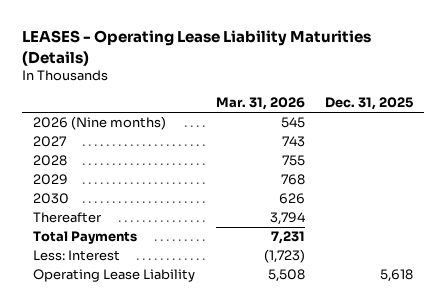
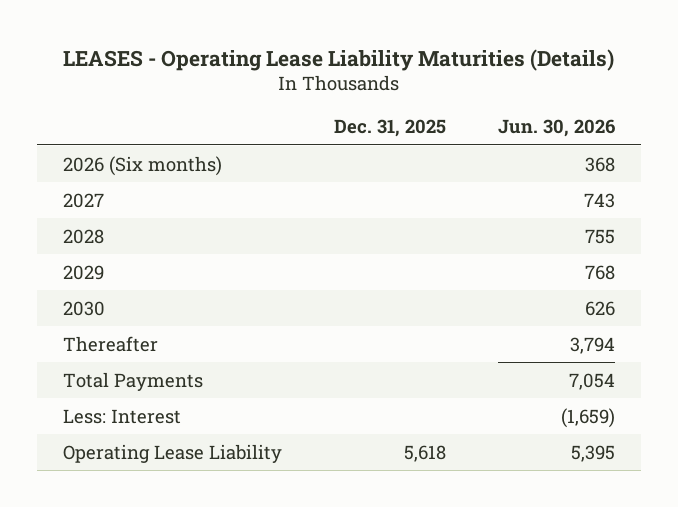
[215,97,305,111] Mar. 31, 2026 -> none
none -> [497,119,615,138] Jun. 30, 2026
[32,116,166,131] 2026 (Nine months) -> [63,155,223,176] 2026 (Six months)

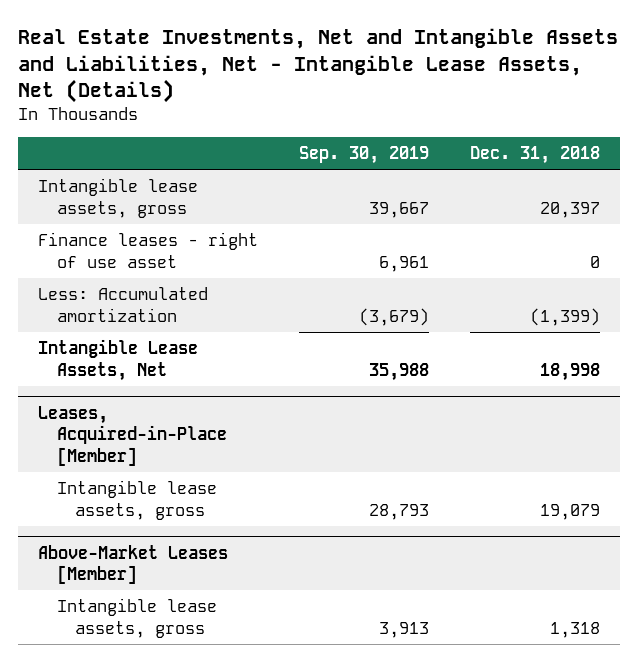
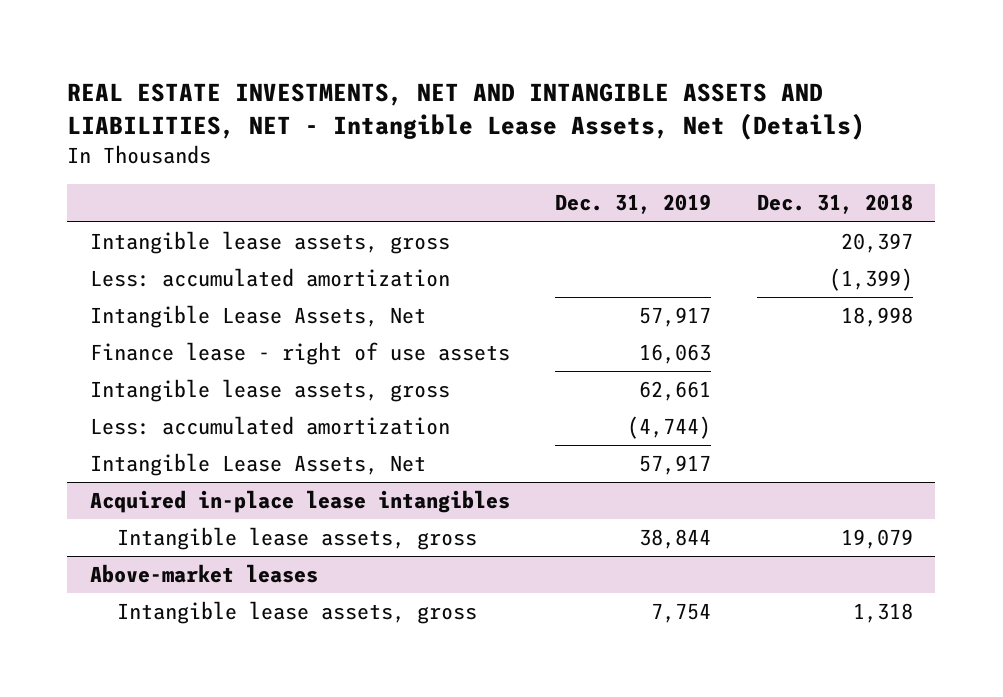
[17,28,618,104] Real Estate Investments, Net and Intangible Assets and Liabilities, Net - Intangible Lease Assets, Net (Details) -> [67,82,866,140] REAL ESTATE INVESTMENTS, NET AND INTANGIBLE ASSETS AND LIABILITIES, NET - Intangible Lease Assets, Net (Details)
[299,146,430,165] Sep. 30, 2019 -> none
none -> [555,194,712,215] Dec. 31, 2019
[38,231,259,268] Finance leases - right of use asset -> none
[38,286,209,322] Less: Accumulated amortization -> [90,268,451,288] Less: accumulated amortization
none -> [90,342,511,366] Finance lease - right of use assets
none -> [90,379,451,403] Intangible lease assets, gross
none -> [90,416,451,436] Less: accumulated amortization
none -> [90,453,427,477] Intangible Lease Assets, Net
[38,405,227,466] Leases, Acquired-in-Place [Member] -> [90,490,511,514] Acquired in-place lease intangibles
[38,544,229,585] Above-Market Leases [Member] -> [90,564,319,584] Above-market leases

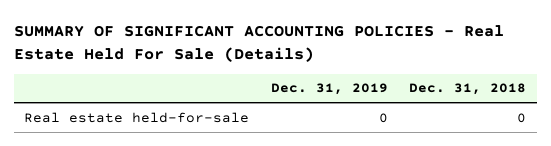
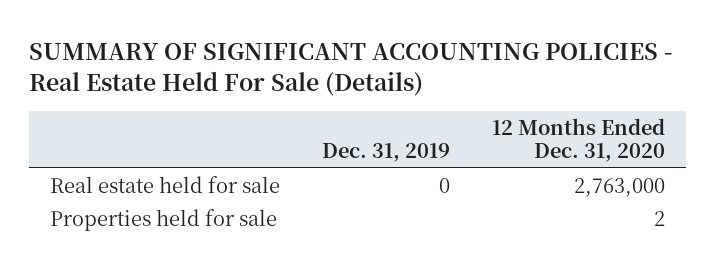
[409,83,527,96] Dec. 31, 2018 -> none
none -> [491,117,665,163] 12 Months Ended Dec. 31, 2020
[24,111,250,123] Real estate held-for-sale -> [50,175,281,193] Real estate held for sale
none -> [50,208,278,231] Properties held for sale

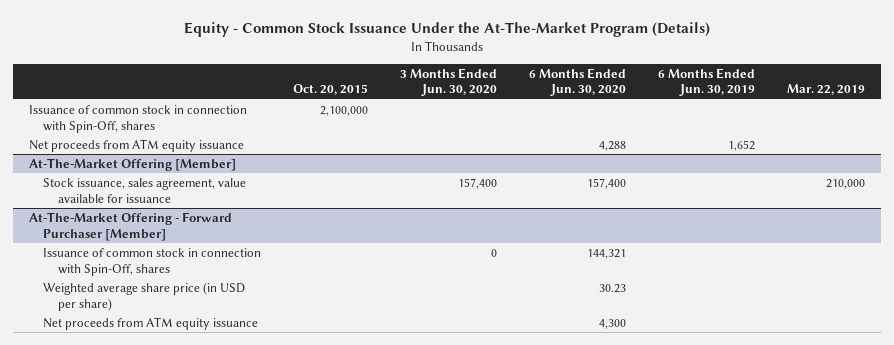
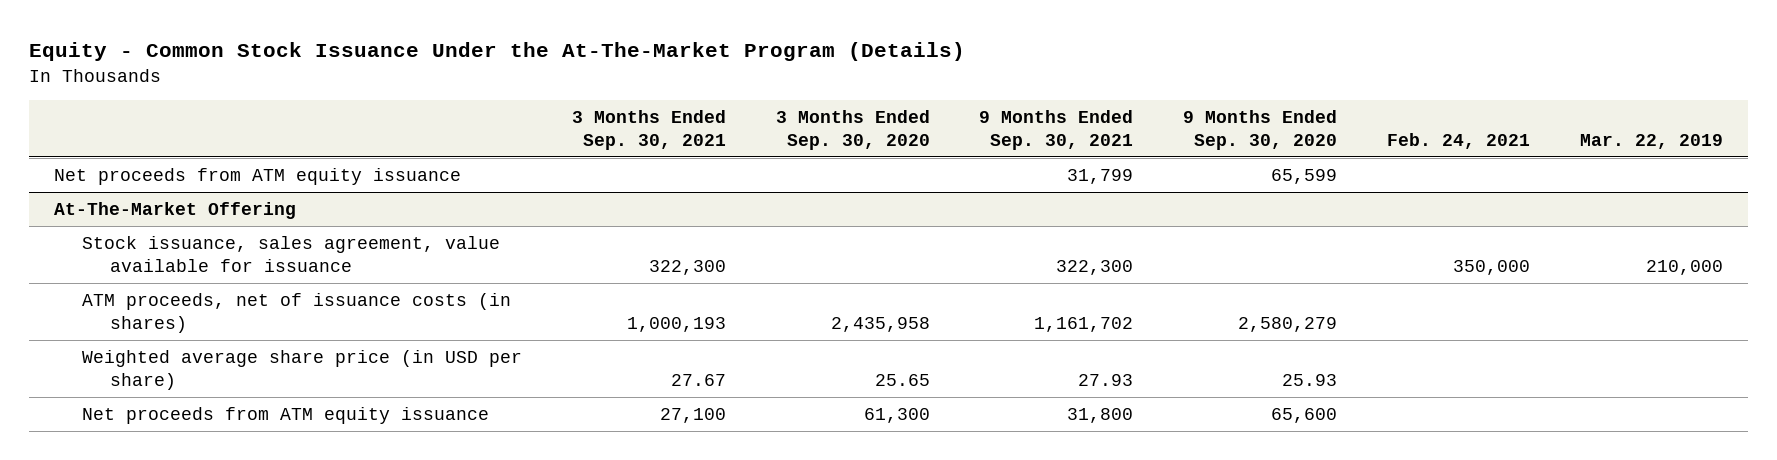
[293,84,369,96] Oct. 20, 2015 -> none
[400,67,498,97] 3 Months Ended Jun. 30, 2020 -> none
[529,67,627,97] 6 Months Ended Jun. 30, 2020 -> none
[658,67,756,97] 6 Months Ended Jun. 30, 2019 -> none
none -> [571,110,726,150] 3 Months Ended Sep. 30, 2021
none -> [775,110,930,150] 3 Months Ended Sep. 30, 2020
none -> [979,110,1134,150] 9 Months Ended Sep. 30, 2021
none -> [1183,110,1338,150] 9 Months Ended Sep. 30, 2020
none -> [1387,132,1531,149] Feb. 24, 2021
[28,104,247,133] Issuance of common stock in connection with Spin-Off, shares -> none
[28,157,236,171] At-The-Market Offering [Member] -> [54,202,297,220] At-The-Market Offering
[28,211,232,241] At-The-Market Offering - Forward Purchaser [Member] -> none
[43,247,262,276] Issuance of common stock in connection with Spin-Off, shares -> none
[43,281,246,311] Weighted average share price (in USD per share) -> none
[43,316,259,330] Net proceeds from ATM equity issuance -> none
none -> [81,293,511,333] ATM proceeds, net of issuance costs (in shares)
none -> [81,350,522,390] Weighted average share price (in USD per share)
none -> [81,407,489,425] Net proceeds from ATM equity issuance

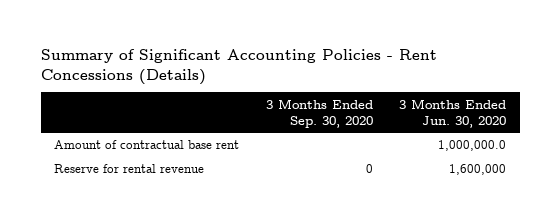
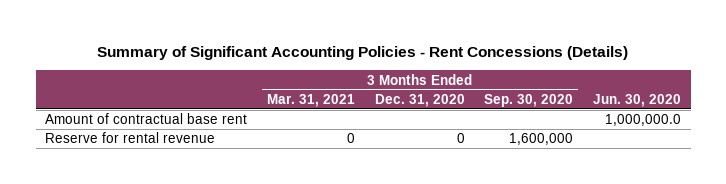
[399,98,507,128] 3 Months Ended Jun. 30, 2020 -> none
none -> [266,93,355,107] Mar. 31, 2021
none -> [374,93,465,107] Dec. 31, 2020
none -> [592,93,681,107] Jun. 30, 2020
[365,164,373,174] 0 -> [509,133,574,146] 1,600,000

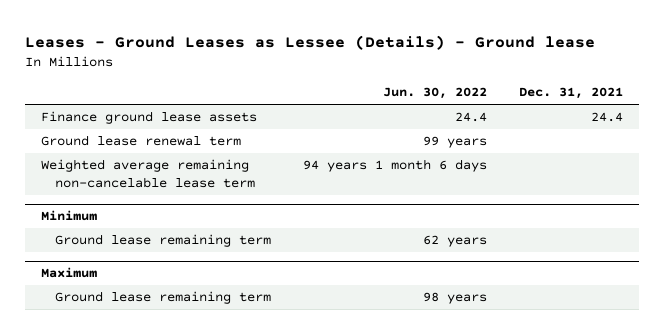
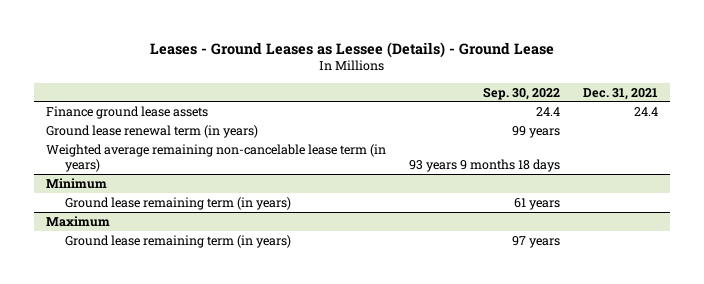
[24,34,595,50] Leases - Ground Leases as Lessee (Details) - Ground lease -> [149,41,554,58] Leases - Ground Leases as Lessee (Details) - Ground Lease
[383,87,488,100] Jun. 30, 2022 -> none
none -> [482,86,560,100] Sep. 30, 2022
[40,135,241,147] Ground lease renewal term -> [45,124,258,138] Ground lease renewal term (in years)
[40,159,256,189] Weighted average remaining non-cancelable lease term -> [45,143,386,172] Weighted average remaining non-cancelable lease term (in years)
[55,234,272,248] Ground lease remaining term -> [65,196,292,210] Ground lease remaining term (in years)
[55,291,272,305] Ground lease remaining term -> [65,234,292,248] Ground lease remaining term (in years)

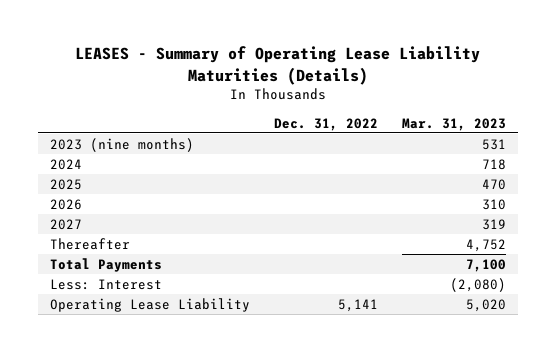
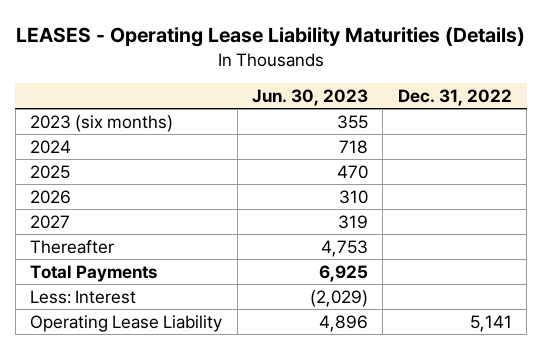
[75,46,481,85] LEASES - Summary of Operating Lease Liability Maturities (Details) -> [15,27,525,48] LEASES - Operating Lease Liability Maturities (Details)
[401,117,506,131] Mar. 31, 2023 -> none
none -> [251,88,368,106] Jun. 30, 2023
[50,137,195,152] 2023 (nine months) -> [30,114,174,132] 2023 (six months)

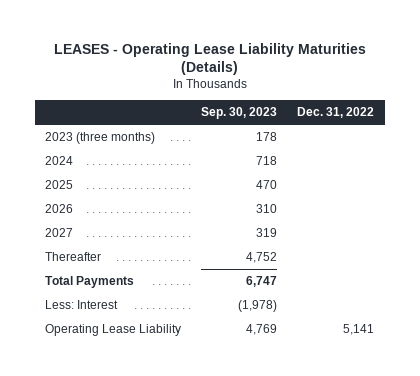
[251,88,368,106] Jun. 30, 2023 -> none
none -> [201,107,278,120] Sep. 30, 2023
[30,114,174,132] 2023 (six months) -> [45,132,156,145] 2023 (three months)

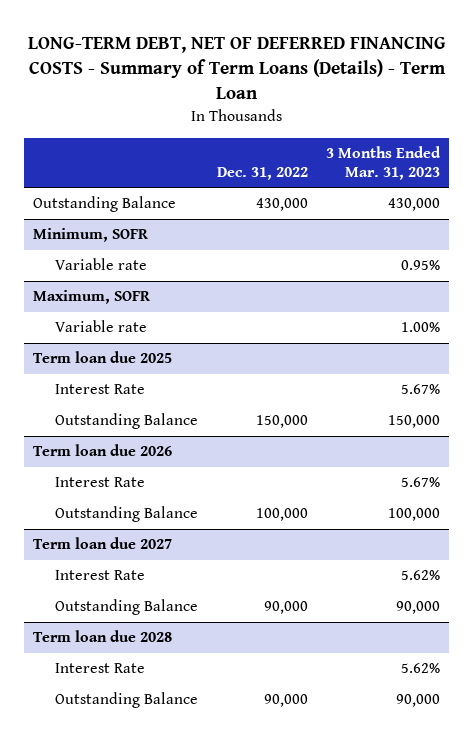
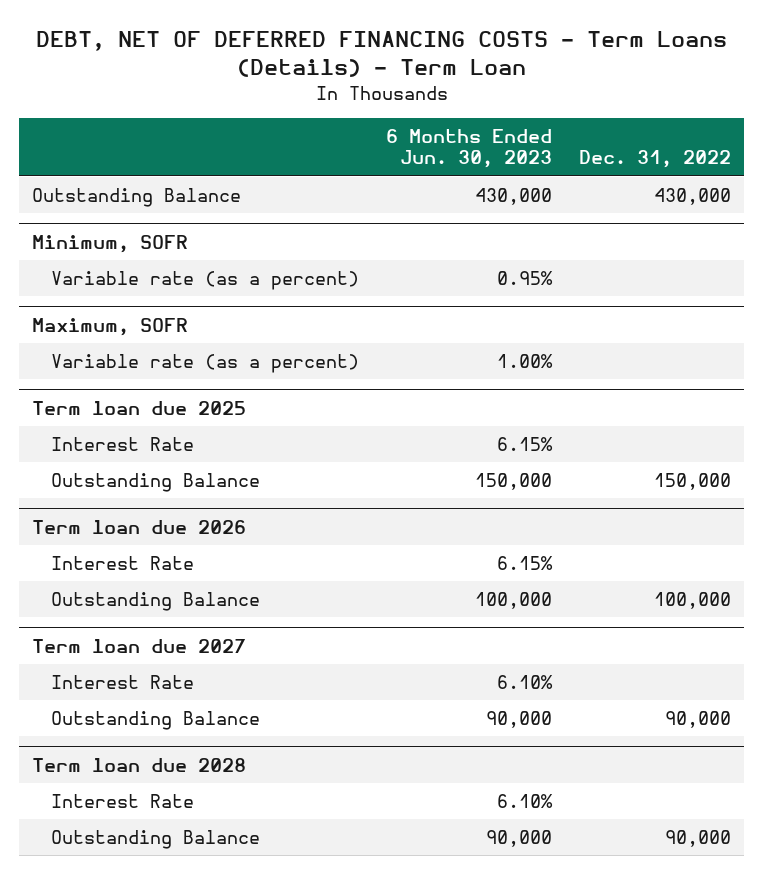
[27,36,446,100] LONG-TERM DEBT, NET OF DEFERRED FINANCING COSTS - Summary of Term Loans (Details) - Term Loan -> [35,31,727,78] DEBT, NET OF DEFERRED FINANCING COSTS - Term Loans (Details) - Term Loan
[326,146,442,181] 3 Months Ended Mar. 31, 2023 -> none
none -> [386,128,553,169] 6 Months Ended Jun. 30, 2023
[54,258,147,271] Variable rate -> [51,270,360,290] Variable rate (as a percent)
[54,320,147,333] Variable rate -> [51,353,360,373] Variable rate (as a percent)

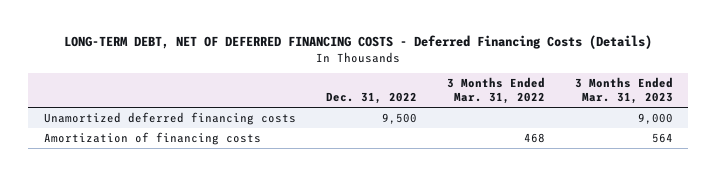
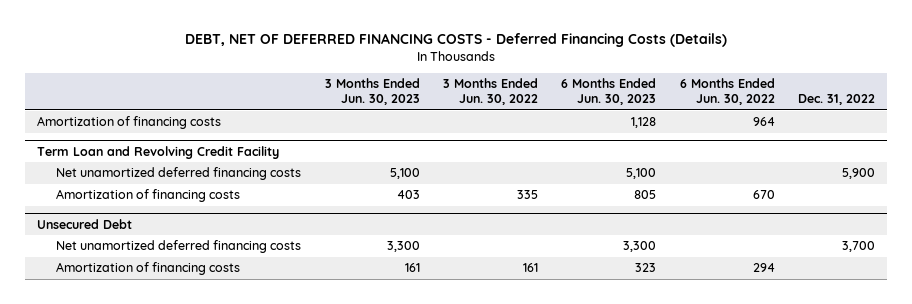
[64,35,653,50] LONG-TERM DEBT, NET OF DEFERRED FINANCING COSTS - Deferred Financing Costs (Details) -> [185,33,728,48] DEBT, NET OF DEFERRED FINANCING COSTS - Deferred Financing Costs (Details)
[446,77,545,105] 3 Months Ended Mar. 31, 2022 -> none
[575,77,674,105] 3 Months Ended Mar. 31, 2023 -> none
none -> [324,78,420,106] 3 Months Ended Jun. 30, 2023
none -> [443,78,539,106] 3 Months Ended Jun. 30, 2022
none -> [561,78,657,106] 6 Months Ended Jun. 30, 2023
none -> [679,78,775,106] 6 Months Ended Jun. 30, 2022
[43,112,296,126] Unamortized deferred financing costs -> none
none -> [36,145,279,159] Term Loan and Revolving Credit Facility
none -> [56,167,302,181] Net unamortized deferred financing costs
none -> [56,189,241,203] Amortization of financing costs
none -> [36,218,132,229] Unsecured Debt
none -> [56,240,302,254] Net unamortized deferred financing costs
none -> [56,262,241,276] Amortization of financing costs

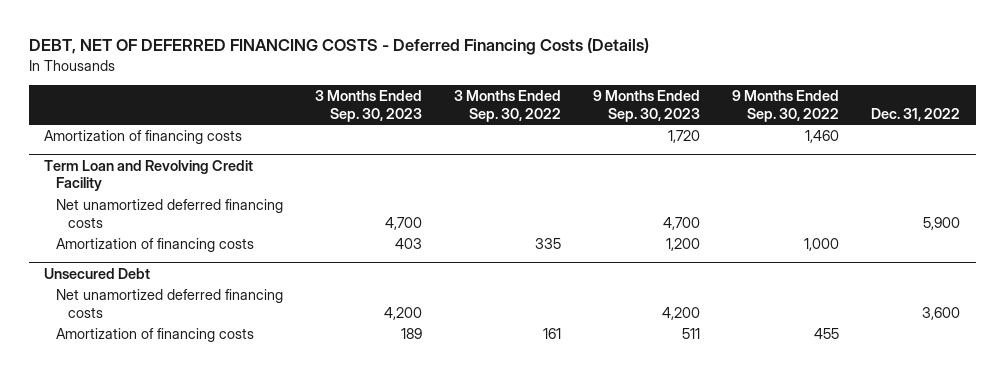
[324,78,420,106] 3 Months Ended Jun. 30, 2023 -> none
[443,78,539,106] 3 Months Ended Jun. 30, 2022 -> none
[561,78,657,106] 6 Months Ended Jun. 30, 2023 -> none
[679,78,775,106] 6 Months Ended Jun. 30, 2022 -> none
none -> [315,90,423,122] 3 Months Ended Sep. 30, 2023
none -> [454,90,562,122] 3 Months Ended Sep. 30, 2022
none -> [592,90,700,122] 9 Months Ended Sep. 30, 2023
none -> [731,90,839,122] 9 Months Ended Sep. 30, 2022
[842,241,876,253] 3,700 -> [921,306,960,320] 3,600

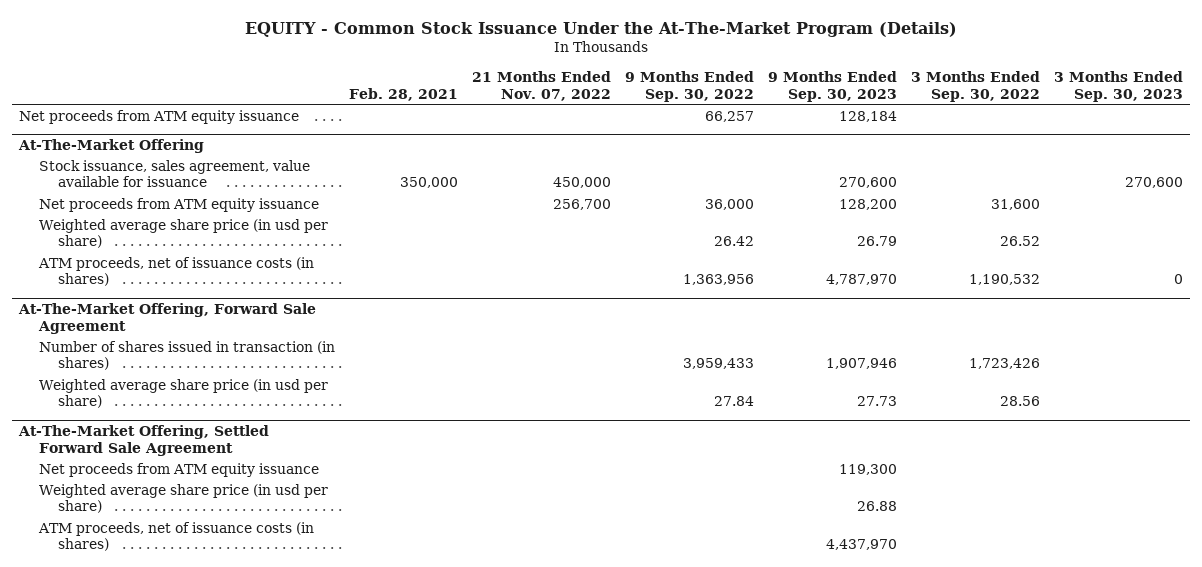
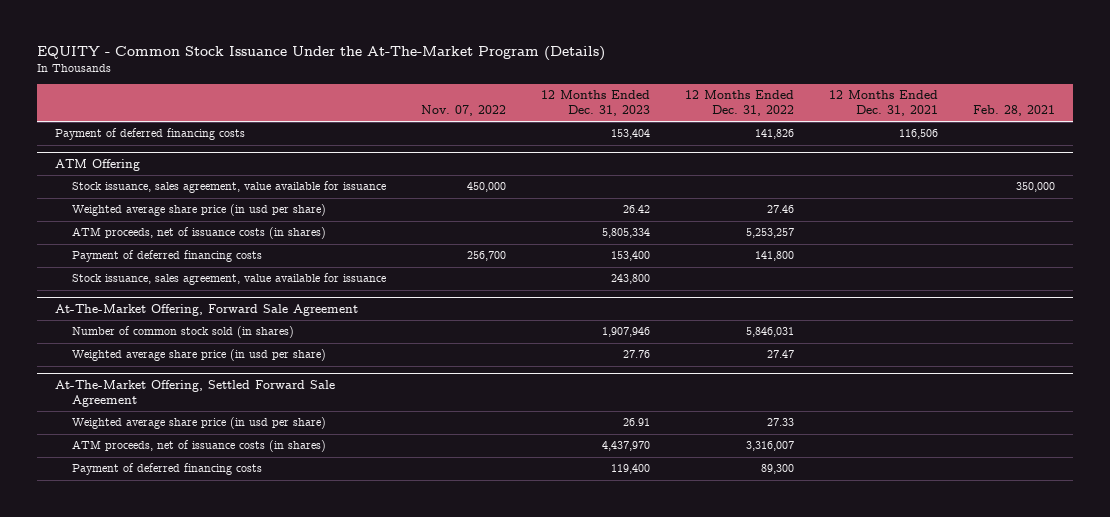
[471,70,611,101] 21 Months Ended Nov. 07, 2022 -> none
[624,70,754,102] 9 Months Ended Sep. 30, 2022 -> none
[767,70,897,102] 9 Months Ended Sep. 30, 2023 -> none
[910,70,1040,102] 3 Months Ended Sep. 30, 2022 -> none
[1053,70,1183,102] 3 Months Ended Sep. 30, 2023 -> none
none -> [420,105,506,117] Nov. 07, 2022
none -> [540,90,650,117] 12 Months Ended Dec. 31, 2023
none -> [685,90,795,117] 12 Months Ended Dec. 31, 2022
none -> [829,90,939,117] 12 Months Ended Dec. 31, 2021
[19,109,300,124] Net proceeds from ATM equity issuance -> [54,128,245,141] Payment of deferred financing costs
[18,138,205,153] At-The-Market Offering -> [54,158,140,171] ATM Offering
[38,197,319,212] Net proceeds from ATM equity issuance -> none
none -> [71,250,262,263] Payment of deferred financing costs
none -> [71,273,386,286] Stock issuance, sales agreement, value available for issuance
[38,340,335,371] Number of shares issued in transaction (in shares) -> [71,326,294,339] Number of common stock sold (in shares)
[38,462,319,477] Net proceeds from ATM equity issuance -> none
none -> [71,463,262,476] Payment of deferred financing costs

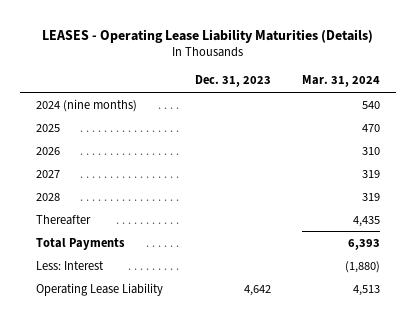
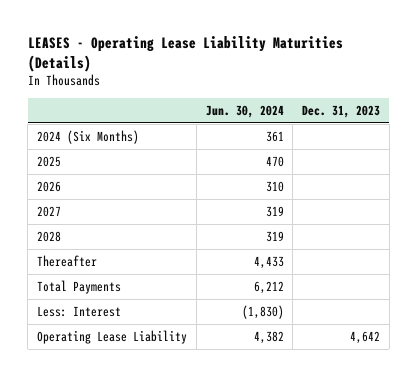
[302,75,381,88] Mar. 31, 2024 -> none
none -> [205,105,284,119] Jun. 30, 2024
[36,98,138,112] 2024 (nine months) -> [37,129,140,144] 2024 (Six Months)

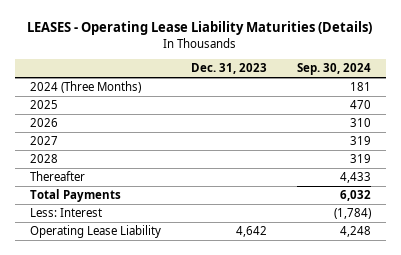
[205,105,284,119] Jun. 30, 2024 -> none
none -> [297,63,372,76] Sep. 30, 2024
[37,129,140,144] 2024 (Six Months) -> [29,81,141,94] 2024 (Three Months)

